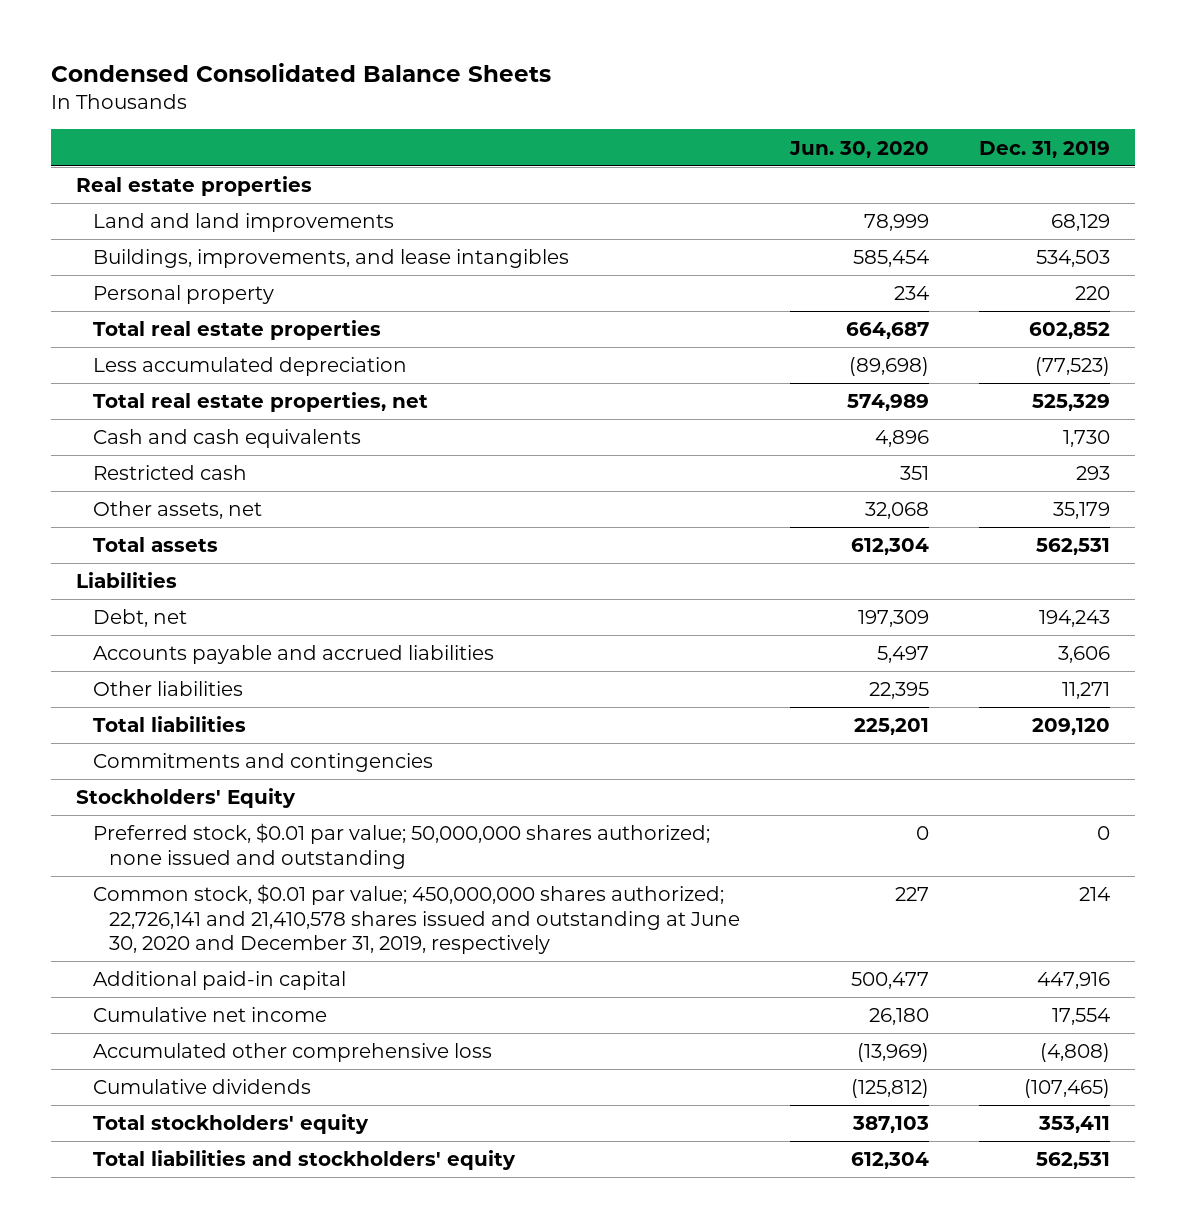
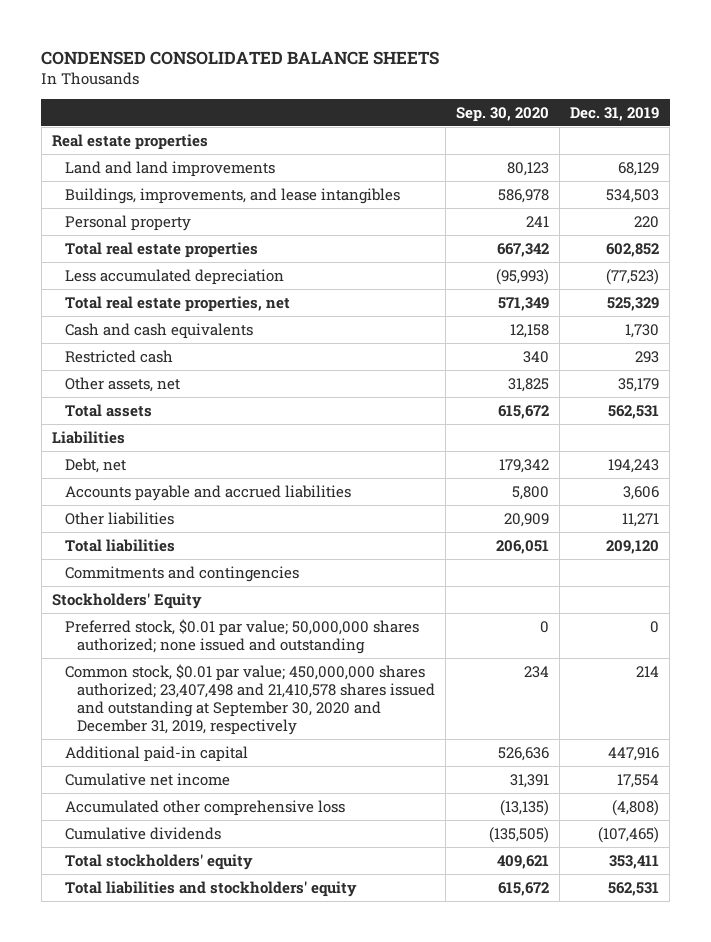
[51,63,552,83] Condensed Consolidated Balance Sheets -> [41,51,440,66] CONDENSED CONSOLIDATED BALANCE SHEETS
[788,140,929,158] Jun. 30, 2020 -> none
none -> [456,106,550,122] Sep. 30, 2020
[92,884,740,955] Common stock, $0.01 par value; 450,000,000 shares authorized; 22,726,141 and 21,410,578 shares issued and outstanding at June 30, 2020 and December 31, 2019, respectively -> [64,663,436,735] Common stock, $0.01 par value; 450,000,000 shares authorized; 23,407,498 and 21,410,578 shares issued and outstanding at September 30, 2020 and December 31, 2019, respectively

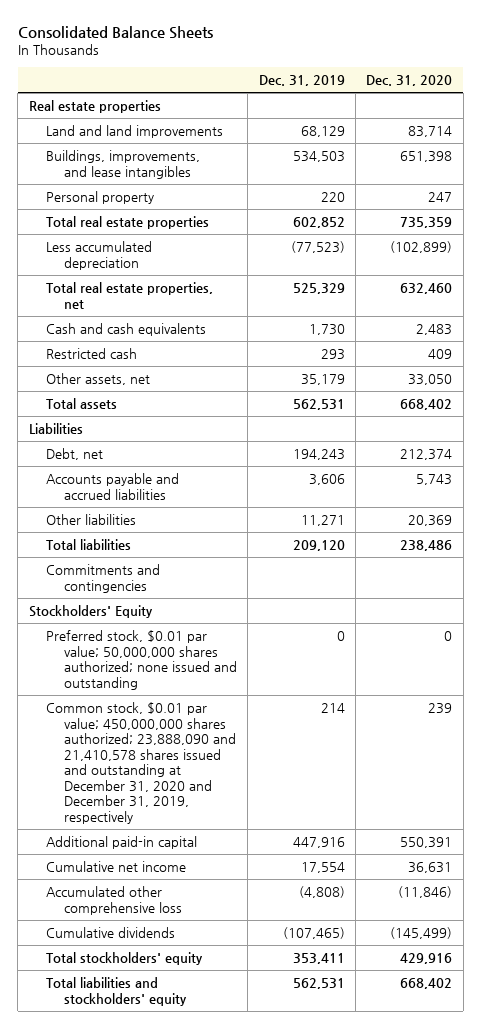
[41,51,440,66] CONDENSED CONSOLIDATED BALANCE SHEETS -> [17,26,213,40] Consolidated Balance Sheets
[456,106,550,122] Sep. 30, 2020 -> none
none -> [366,74,453,86] Dec. 31, 2020
[64,663,436,735] Common stock, $0.01 par value; 450,000,000 shares authorized; 23,407,498 and 21,410,578 shares issued and outstanding at September 30, 2020 and December 31, 2019, respectively -> [46,702,237,824] Common stock, $0.01 par value; 450,000,000 shares authorized; 23,888,090 and 21,410,578 shares issued and outstanding at December 31, 2020 and December 31, 2019, respectively

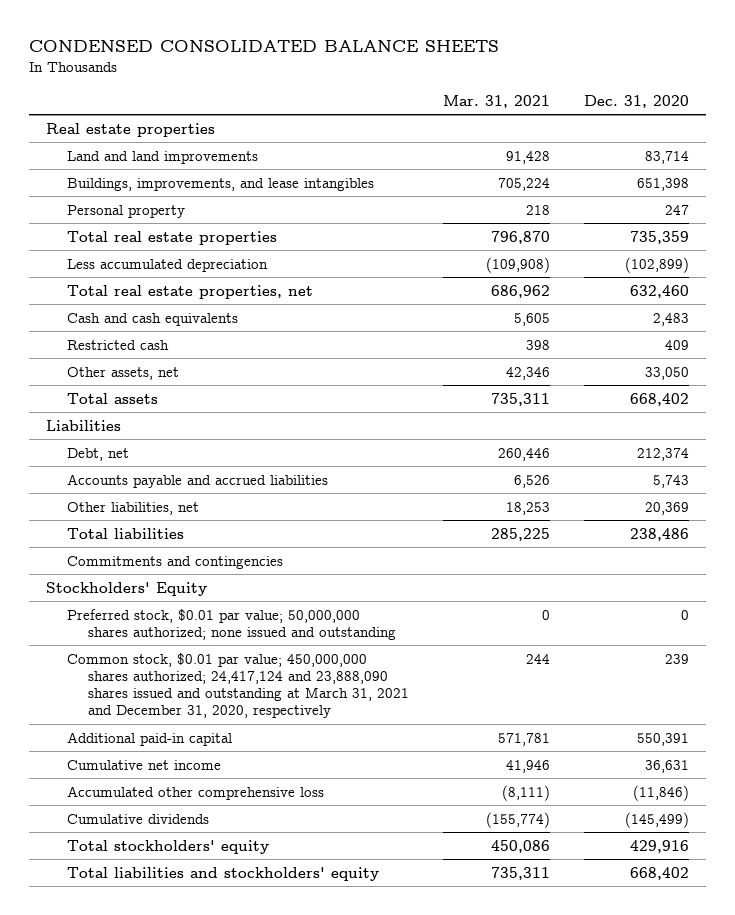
[17,26,213,40] Consolidated Balance Sheets -> [28,40,499,53] CONDENSED CONSOLIDATED BALANCE SHEETS
[258,74,345,86] Dec. 31, 2019 -> none
none -> [443,94,551,108] Mar. 31, 2021
[46,514,137,526] Other liabilities -> [66,501,199,515] Other liabilities, net
[46,702,237,824] Common stock, $0.01 par value; 450,000,000 shares authorized; 23,888,090 and 21,410,578 shares issued and outstanding at December 31, 2020 and December 31, 2019, respectively -> [66,652,409,719] Common stock, $0.01 par value; 450,000,000 shares authorized; 24,417,124 and 23,888,090 shares issued and outstanding at March 31, 2021 and December 31, 2020, respectively

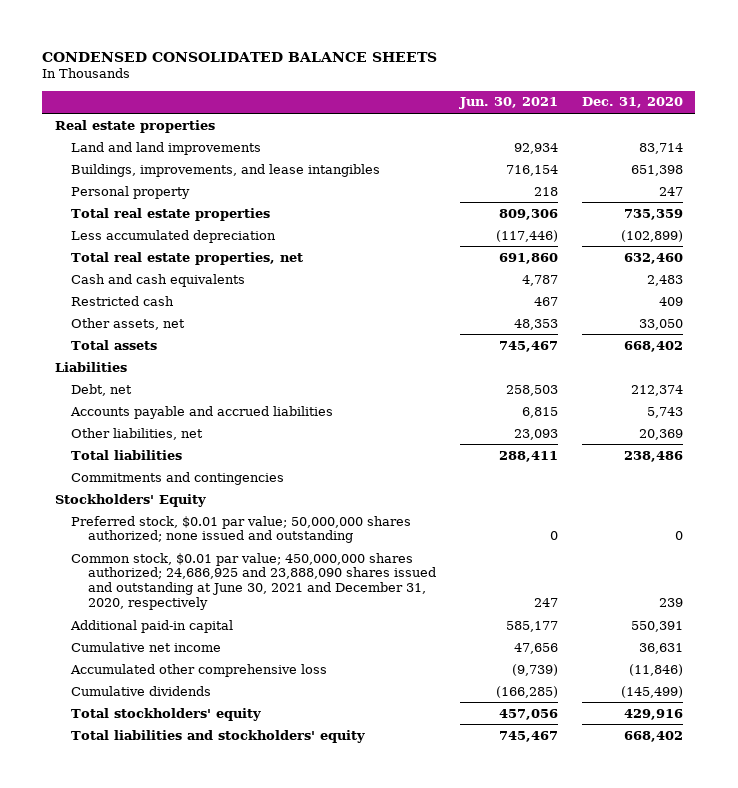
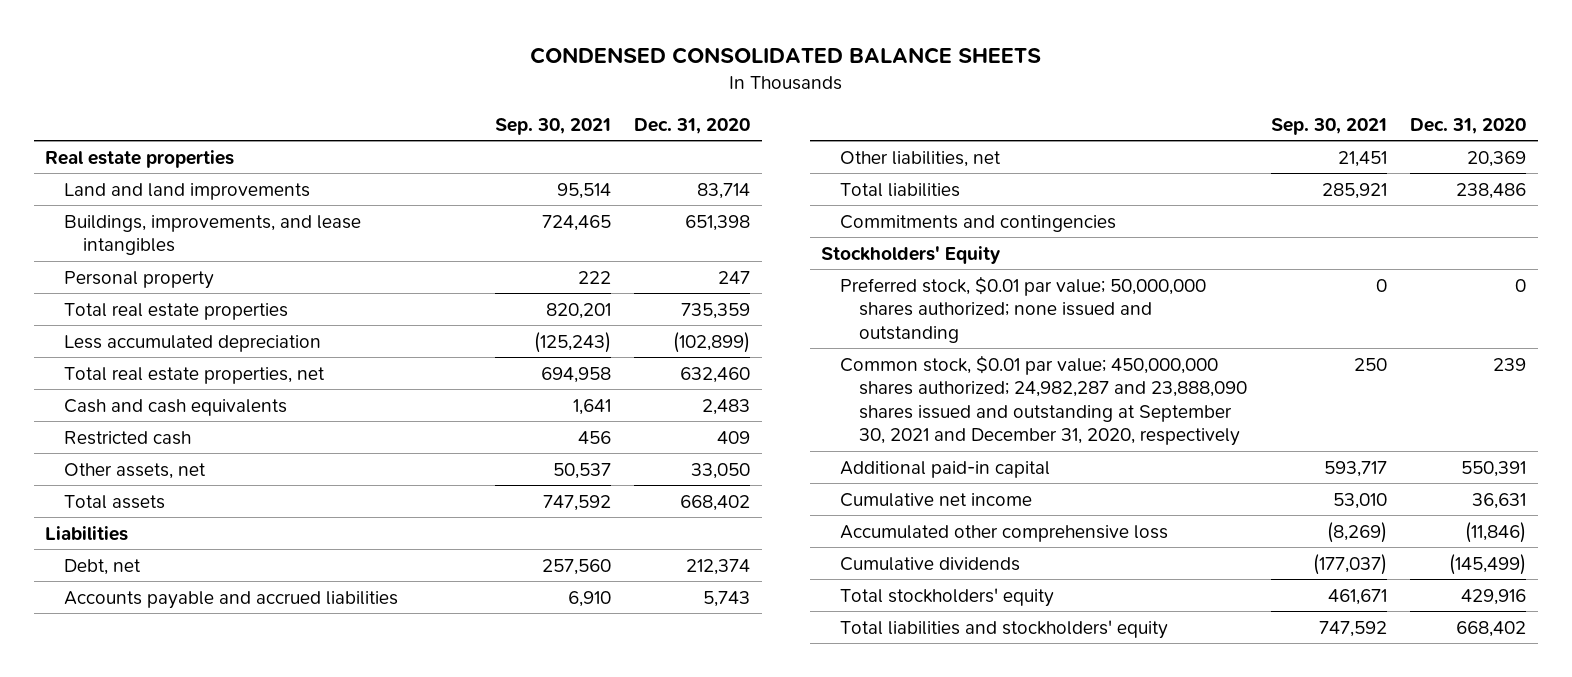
[459,97,559,110] Jun. 30, 2021 -> none
none -> [494,117,611,135] Sep. 30, 2021
[71,552,436,610] Common stock, $0.01 par value; 450,000,000 shares authorized; 24,686,925 and 23,888,090 shares issued and outstanding at June 30, 2021 and December 31, 2020, respectively -> [840,354,1248,447] Common stock, $0.01 par value; 450,000,000 shares authorized; 24,982,287 and 23,888,090 shares issued and outstanding at September 30, 2021 and December 31, 2020, respectively

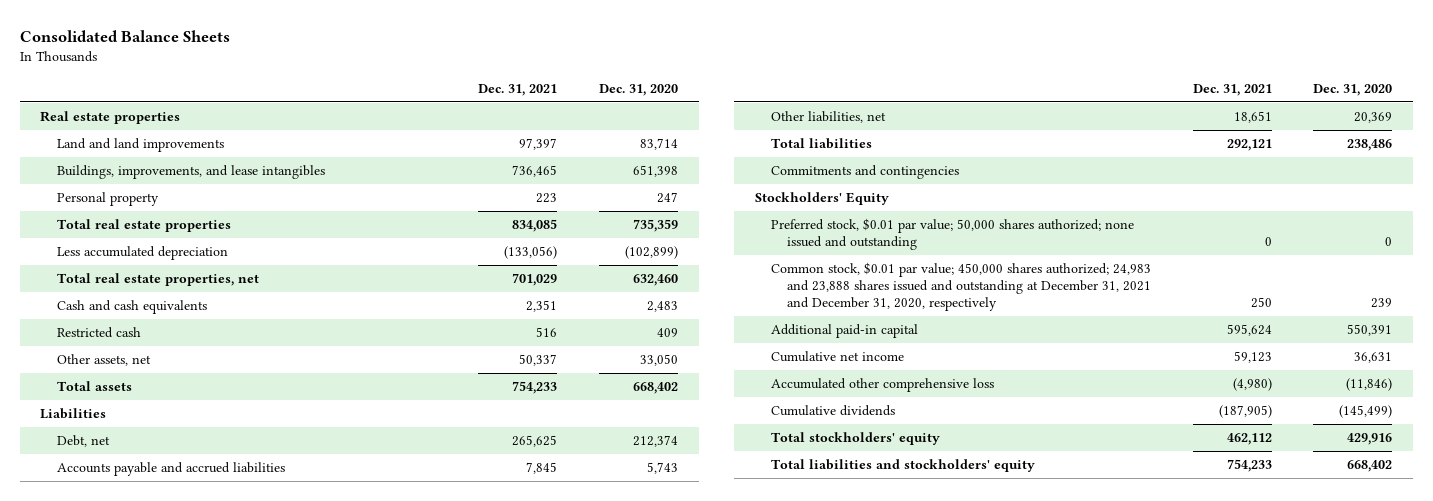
[529,47,1041,65] CONDENSED CONSOLIDATED BALANCE SHEETS -> [19,29,230,42] Consolidated Balance Sheets
[494,117,611,135] Sep. 30, 2021 -> none
none -> [478,83,558,96] Dec. 31, 2021
[840,275,1207,343] Preferred stock, $0.01 par value; 50,000,000 shares authorized; none issued and outstanding -> [771,217,1135,250] Preferred stock, $0.01 par value; 50,000 shares authorized; none issued and outstanding
[840,354,1248,447] Common stock, $0.01 par value; 450,000,000 shares authorized; 24,982,287 and 23,888,090 shares issued and outstanding at September 30, 2021 and December 31, 2020, respectively -> [771,261,1152,312] Common stock, $0.01 par value; 450,000 shares authorized; 24,983 and 23,888 shares issued and outstanding at December 31, 2021 and December 31, 2020, respectively

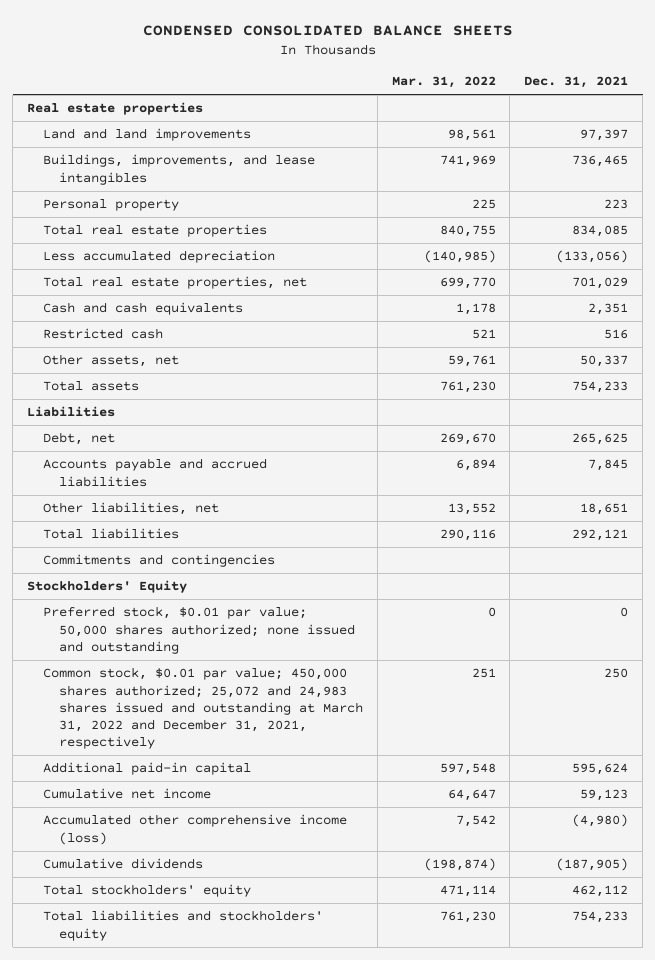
[19,29,230,42] Consolidated Balance Sheets -> [142,24,513,36] CONDENSED CONSOLIDATED BALANCE SHEETS
[598,83,678,96] Dec. 31, 2020 -> none
none -> [391,76,496,89] Mar. 31, 2022
[771,261,1152,312] Common stock, $0.01 par value; 450,000 shares authorized; 24,983 and 23,888 shares issued and outstanding at December 31, 2021 and December 31, 2020, respectively -> [43,667,364,750] Common stock, $0.01 par value; 450,000 shares authorized; 25,072 and 24,983 shares issued and outstanding at March 31, 2022 and December 31, 2021, respectively
[771,377,995,392] Accumulated other comprehensive loss -> [43,814,348,845] Accumulated other comprehensive income (loss)

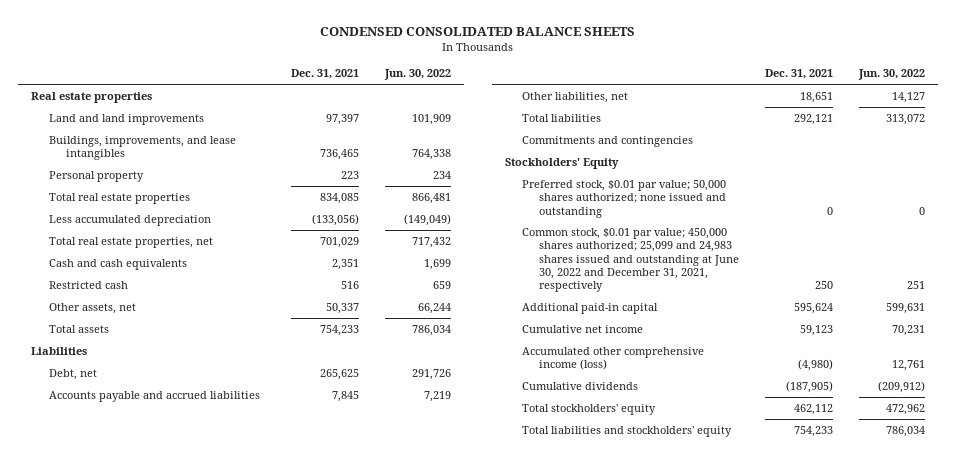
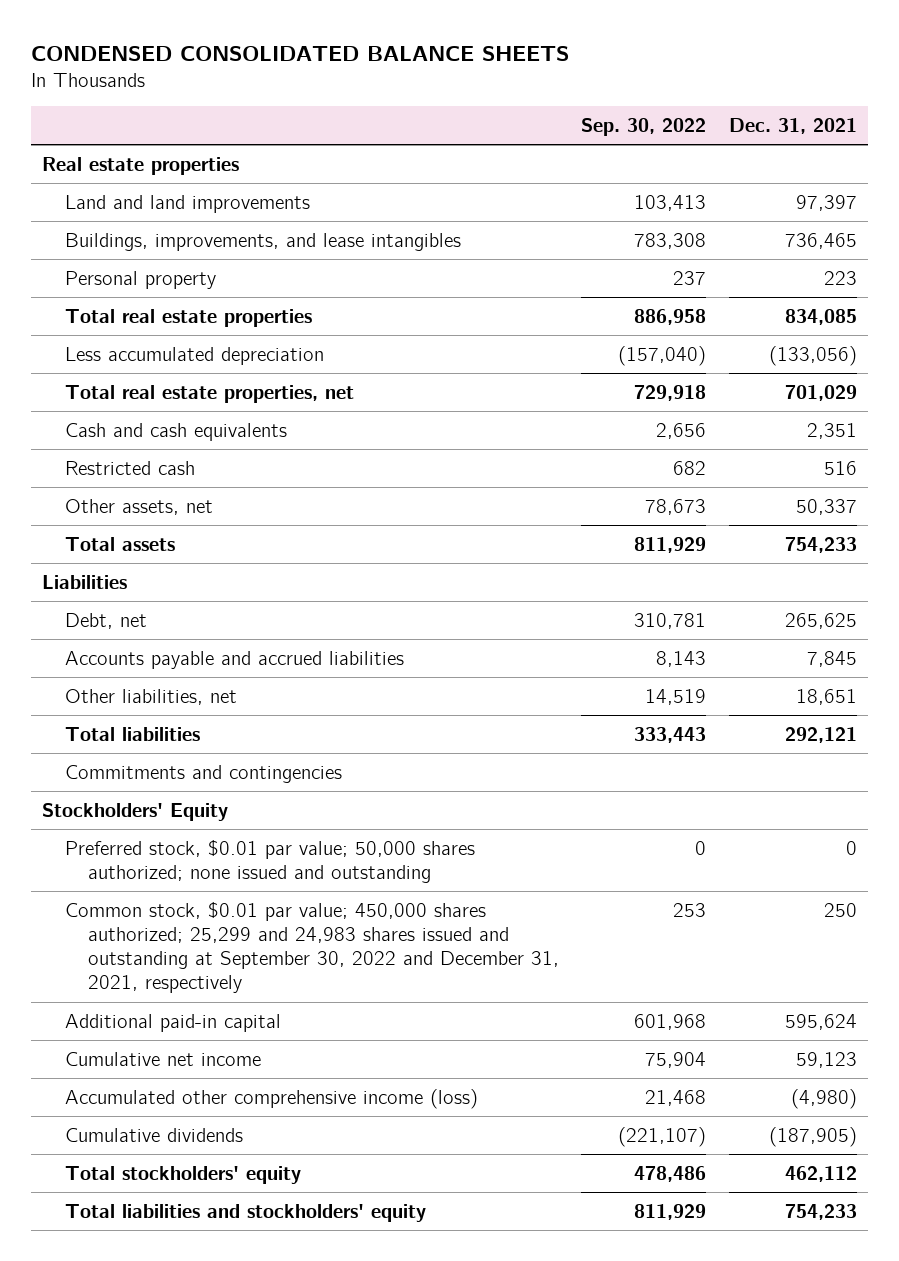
[384,69,452,81] Jun. 30, 2022 -> none
none -> [581,117,707,136] Sep. 30, 2022
[522,227,740,293] Common stock, $0.01 par value; 450,000 shares authorized; 25,099 and 24,983 shares issued and outstanding at June 30, 2022 and December 31, 2021, respectively -> [65,901,560,994] Common stock, $0.01 par value; 450,000 shares authorized; 25,299 and 24,983 shares issued and outstanding at September 30, 2022 and December 31, 2021, respectively

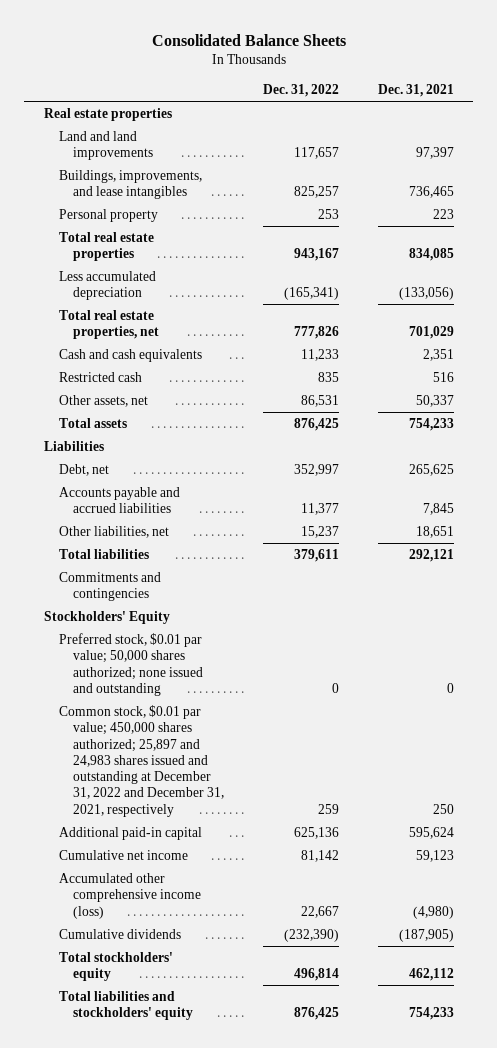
[30,45,569,61] CONDENSED CONSOLIDATED BALANCE SHEETS -> [151,33,346,46] Consolidated Balance Sheets
[581,117,707,136] Sep. 30, 2022 -> none
none -> [263,83,340,97] Dec. 31, 2022
[65,901,560,994] Common stock, $0.01 par value; 450,000 shares authorized; 25,299 and 24,983 shares issued and outstanding at September 30, 2022 and December 31, 2021, respectively -> [58,705,225,817] Common stock, $0.01 par value; 450,000 shares authorized; 25,897 and 24,983 shares issued and outstanding at December 31, 2022 and December 31, 2021, respectively

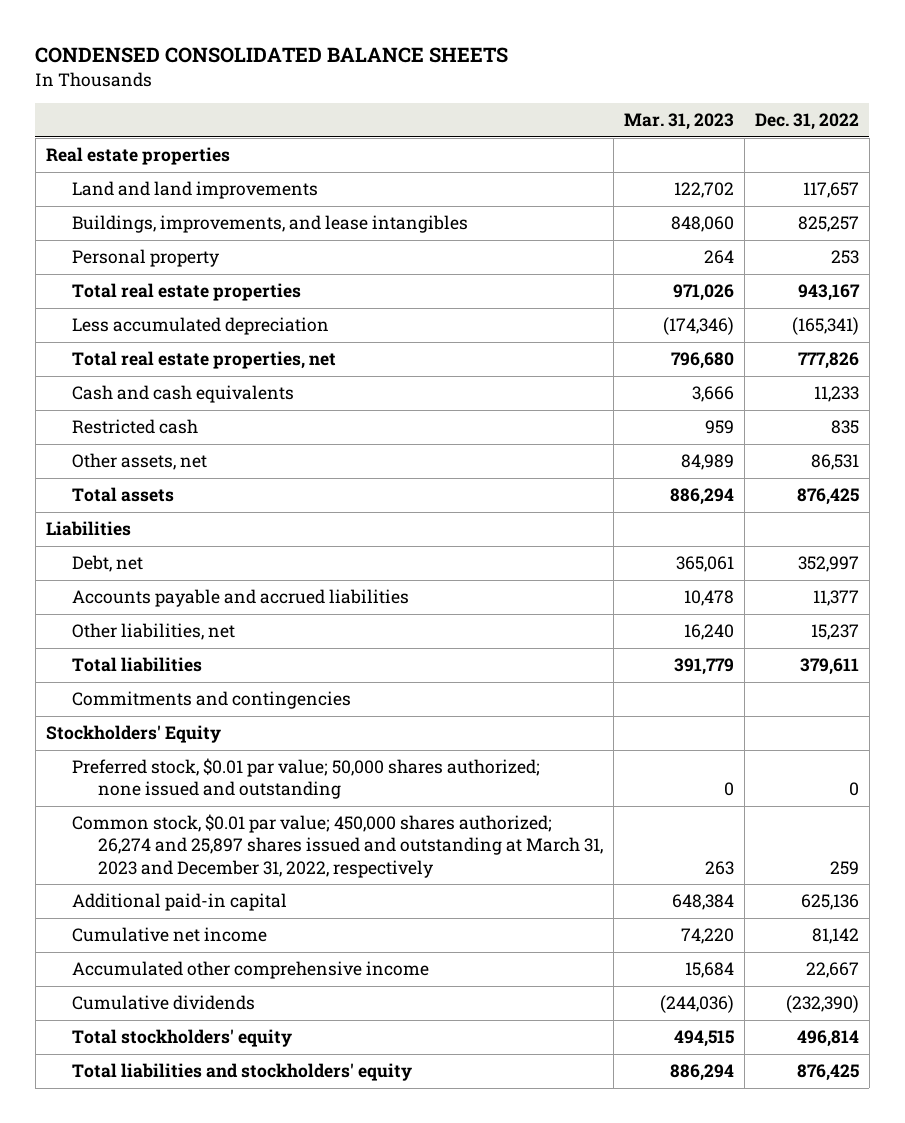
[151,33,346,46] Consolidated Balance Sheets -> [35,47,509,64] CONDENSED CONSOLIDATED BALANCE SHEETS
[377,83,454,97] Dec. 31, 2021 -> none
none -> [624,113,735,131] Mar. 31, 2023
[58,705,225,817] Common stock, $0.01 par value; 450,000 shares authorized; 25,897 and 24,983 shares issued and outstanding at December 31, 2022 and December 31, 2021, respectively -> [71,814,604,878] Common stock, $0.01 par value; 450,000 shares authorized; 26,274 and 25,897 shares issued and outstanding at March 31, 2023 and December 31, 2022, respectively
[58,873,202,919] Accumulated other comprehensive income (loss) -> [71,961,429,980] Accumulated other comprehensive income

